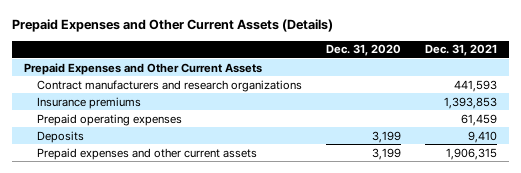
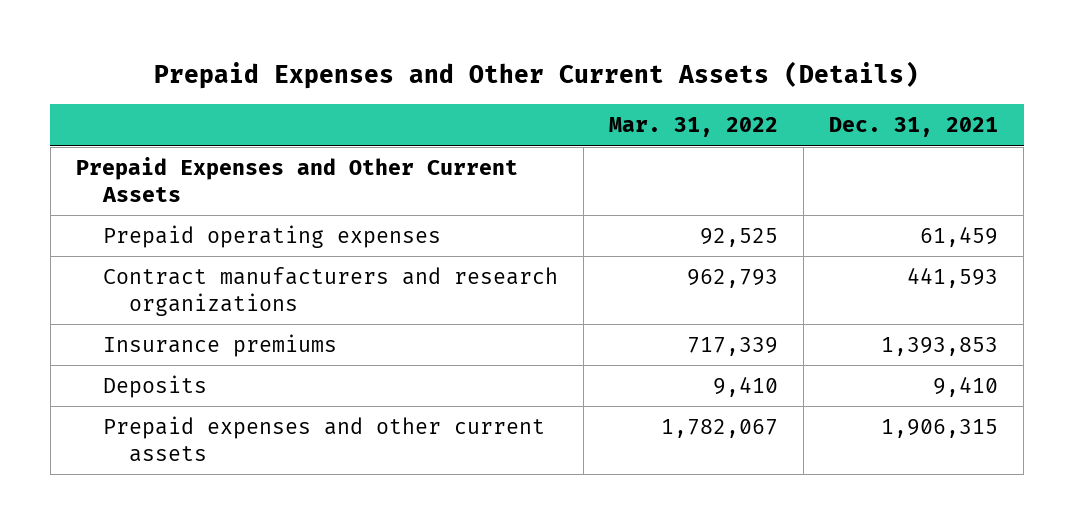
[326,44,402,57] Dec. 31, 2020 -> none
none -> [608,117,778,138] Mar. 31, 2022
[37,113,183,126] Prepaid operating expenses -> [102,225,441,249] Prepaid operating expenses

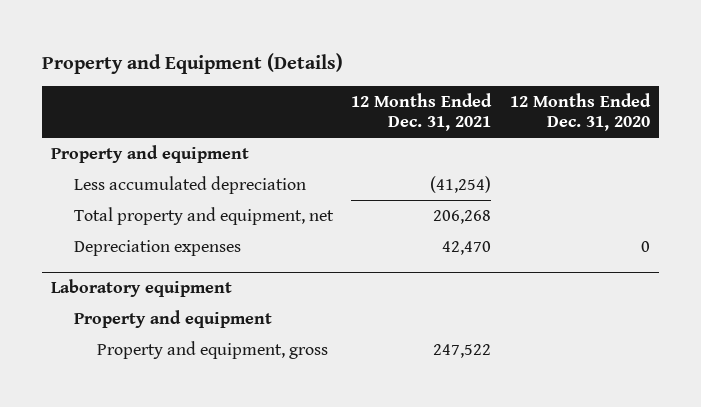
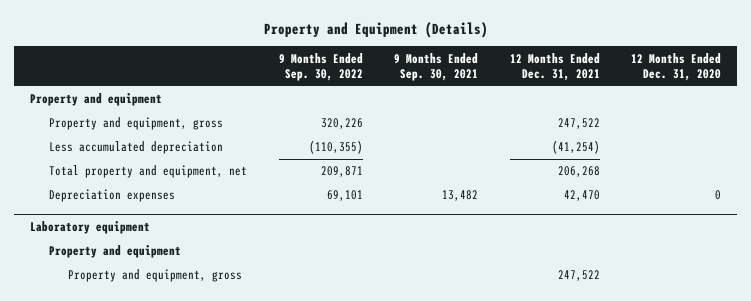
none -> [278,52,363,82] 9 Months Ended Sep. 30, 2022
none -> [394,52,479,82] 9 Months Ended Sep. 30, 2021
none -> [49,117,224,131] Property and equipment, gross

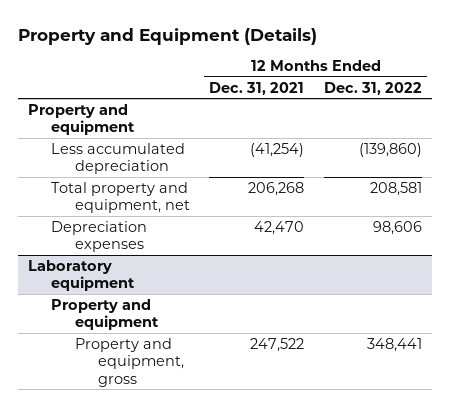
[278,52,363,82] 9 Months Ended Sep. 30, 2022 -> none
[394,52,479,82] 9 Months Ended Sep. 30, 2021 -> none
[631,52,722,82] 12 Months Ended Dec. 31, 2020 -> none
none -> [324,81,423,95] Dec. 31, 2022
[49,117,224,131] Property and equipment, gross -> none

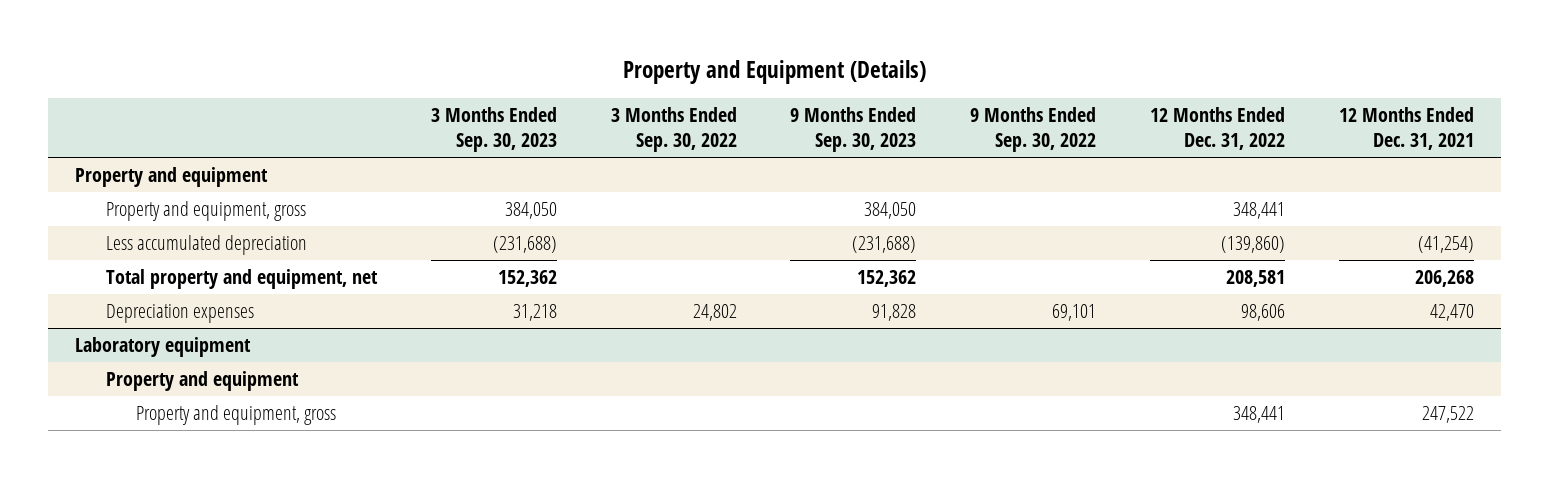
none -> [430,106,557,153] 3 Months Ended Sep. 30, 2023
none -> [610,106,737,153] 3 Months Ended Sep. 30, 2022
none -> [790,106,917,153] 9 Months Ended Sep. 30, 2023
none -> [970,106,1097,153] 9 Months Ended Sep. 30, 2022
none -> [105,200,306,221] Property and equipment, gross

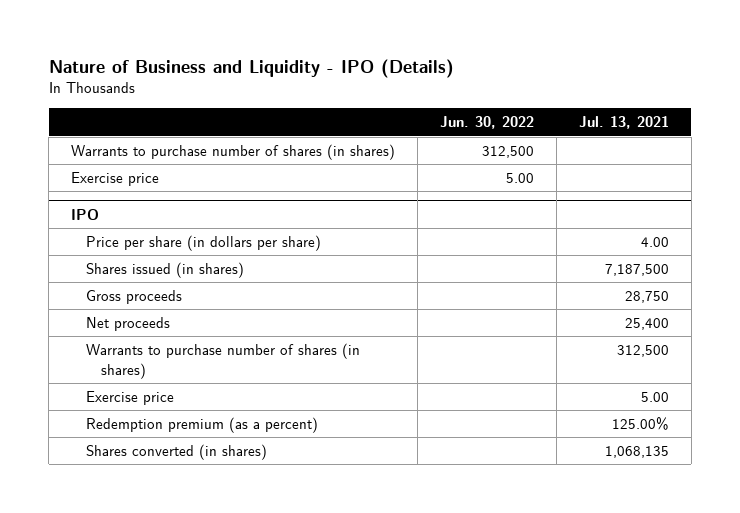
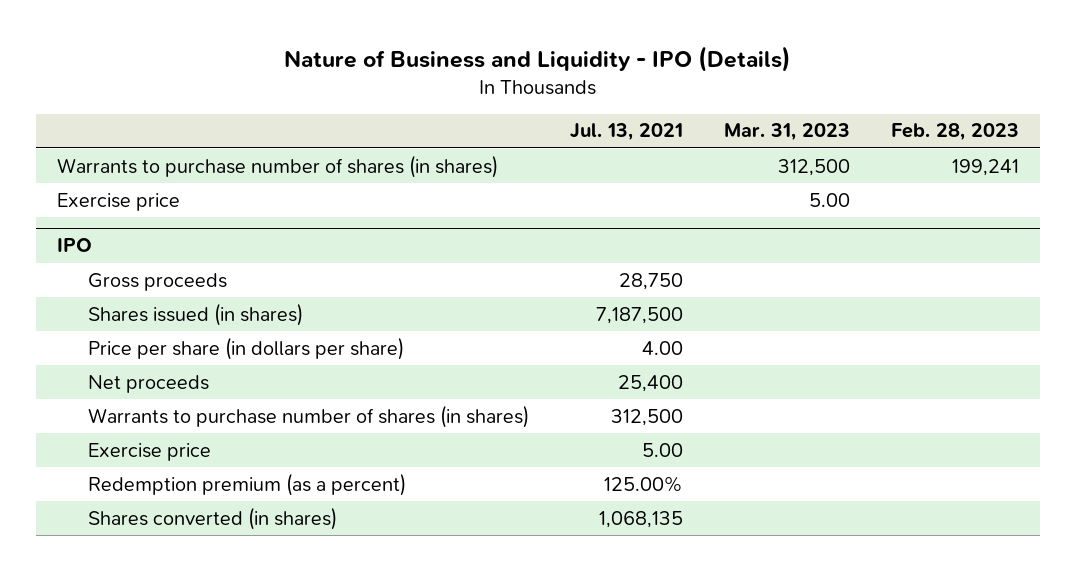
[440,116,535,130] Jun. 30, 2022 -> none
none -> [723,123,850,142] Mar. 31, 2023
none -> [891,123,1020,142] Feb. 28, 2023
[86,261,245,278] Shares issued (in shares) -> [87,302,303,326] Shares issued (in shares)
[86,234,322,251] Price per share (in dollars per share) -> [87,336,404,360] Price per share (in dollars per share)

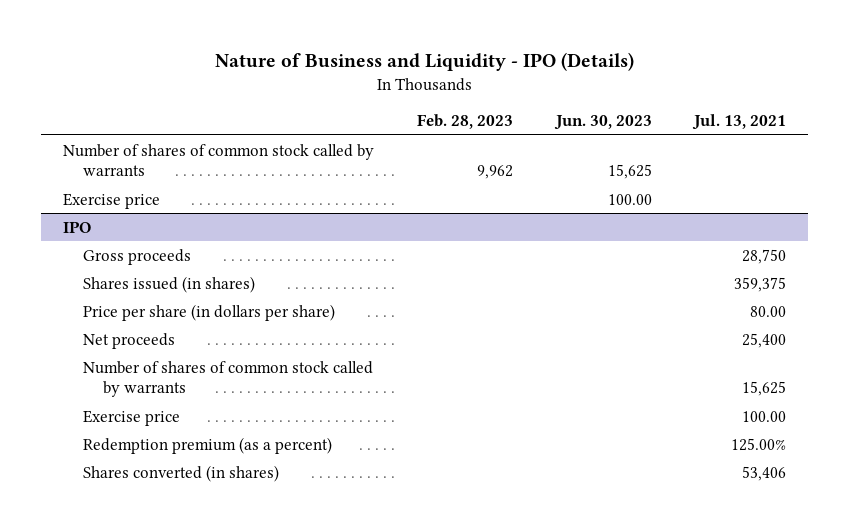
[723,123,850,142] Mar. 31, 2023 -> none
none -> [553,115,652,131] Jun. 30, 2023
[56,154,498,178] Warrants to purchase number of shares (in shares) -> [62,143,374,177] Number of shares of common stock called by warrants
[952,158,1020,176] 199,241 -> [476,165,513,180] 9,962
[595,306,683,324] 7,187,500 -> [734,276,787,292] 359,375
[641,340,683,355] 4.00 -> [750,305,787,317] 80.00
[87,404,529,428] Warrants to purchase number of shares (in shares) -> [82,360,373,398] Number of shares of common stock called by warrants
[610,408,683,426] 312,500 -> [742,381,787,397] 15,625
[641,442,683,457] 5.00 -> [742,410,787,422] 100.00
[598,510,683,528] 1,068,135 -> [742,465,787,481] 53,406

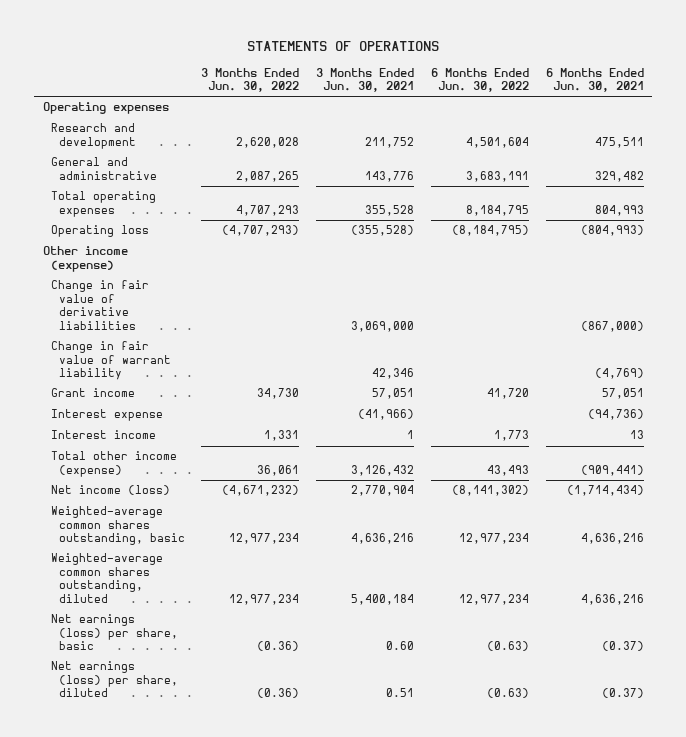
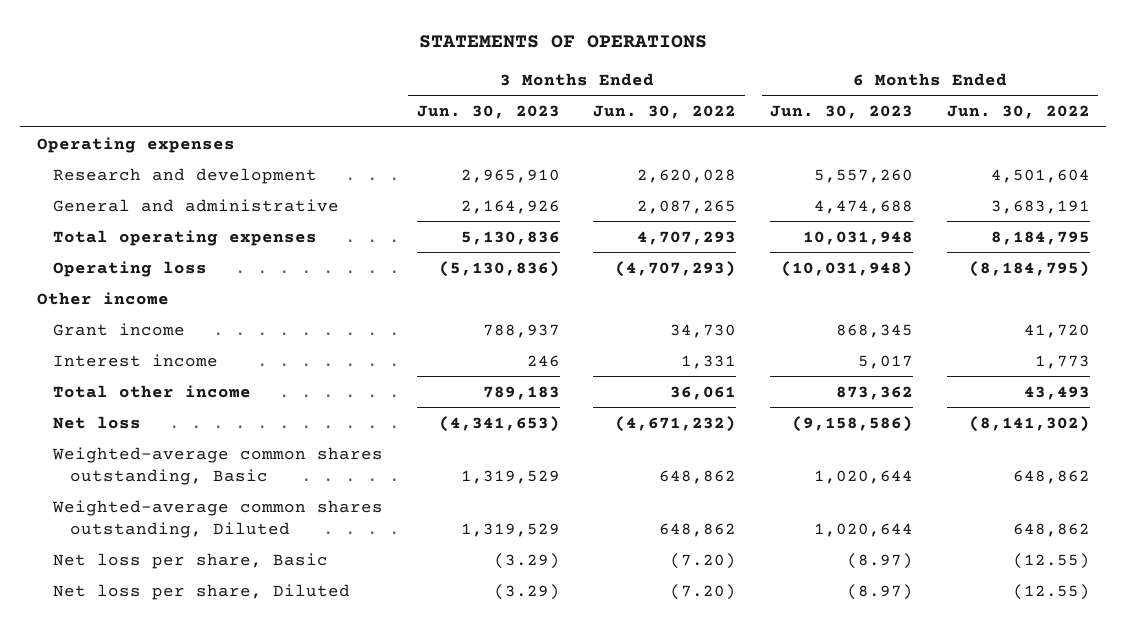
[316,67,415,93] 3 Months Ended Jun. 30, 2021 -> none
[545,67,644,93] 6 Months Ended Jun. 30, 2021 -> none
none -> [416,105,560,120] Jun. 30, 2023
none -> [770,105,914,120] Jun. 30, 2023
[50,280,149,330] Change in fair value of derivative liabilities -> none
[50,341,171,381] Change in fair value of warrant liability -> none
[42,246,128,272] Other income (expense) -> [36,291,169,305] Other income
[50,409,163,422] Interest expense -> none
[50,451,177,477] Total other income (expense) -> [53,384,252,398] Total other income
[50,485,170,496] Net income (loss) -> [53,415,142,429] Net loss
[50,506,185,546] Weighted-average common shares outstanding, basic -> [52,446,384,485] Weighted-average common shares outstanding, Basic
[229,533,300,545] 12,977,234 -> [659,469,737,484] 648,862
[458,533,529,545] 12,977,234 -> [1012,469,1090,484] 648,862
[50,553,163,603] Weighted-average common shares outstanding, diluted -> [52,499,384,538] Weighted-average common shares outstanding, Diluted
[229,593,300,605] 12,977,234 -> [659,522,737,537] 648,862
[458,593,529,605] 12,977,234 -> [1012,522,1090,537] 648,862
[50,614,178,651] Net earnings (loss) per share, basic -> [53,552,329,569] Net loss per share, Basic
[257,641,300,652] (0.36) -> [670,552,737,569] (7.20)
[486,641,529,652] (0.63) -> [1012,552,1090,569] (12.55)
[50,661,178,698] Net earnings (loss) per share, diluted -> [53,583,351,600] Net loss per share, Diluted
[257,688,300,699] (0.36) -> [670,583,737,600] (7.20)
[486,688,529,699] (0.63) -> [1012,583,1090,600] (12.55)

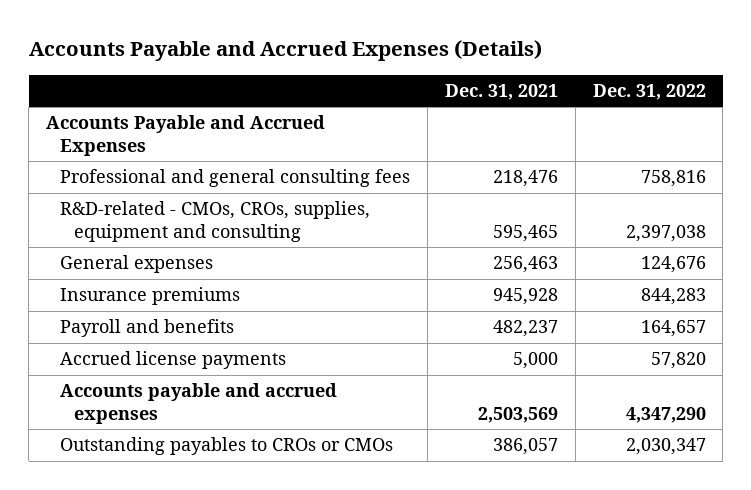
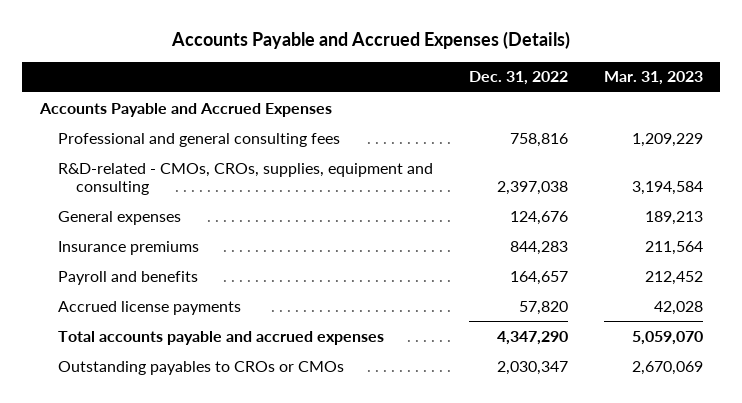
[444,83,558,100] Dec. 31, 2021 -> none
none -> [603,71,703,86] Mar. 31, 2023
[59,383,337,424] Accounts payable and accrued expenses -> [57,330,384,345] Total accounts payable and accrued expenses

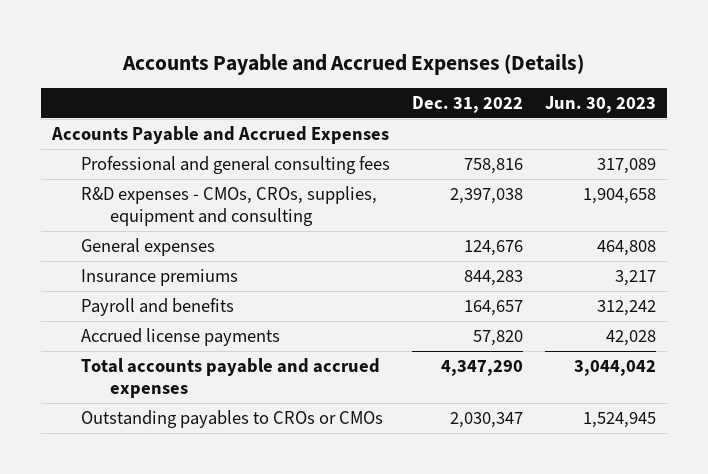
[603,71,703,86] Mar. 31, 2023 -> none
none -> [545,96,657,114] Jun. 30, 2023
[57,162,433,195] R&D-related - CMOs, CROs, supplies, equipment and consulting -> [80,185,377,227] R&D expenses - CMOs, CROs, supplies, equipment and consulting

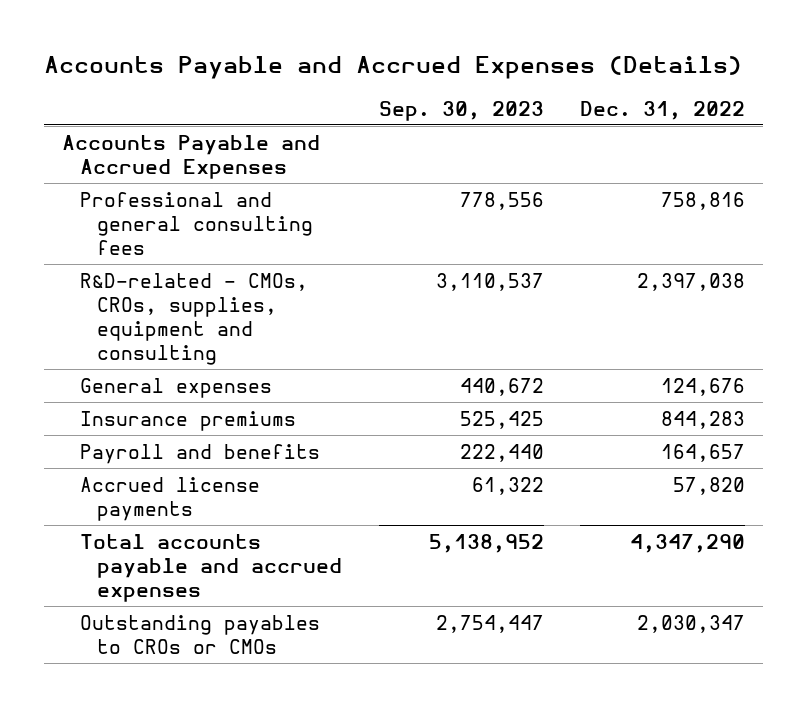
[545,96,657,114] Jun. 30, 2023 -> none
none -> [378,100,544,121] Sep. 30, 2023
[80,185,377,227] R&D expenses - CMOs, CROs, supplies, equipment and consulting -> [79,272,308,365] R&D-related - CMOs, CROs, supplies, equipment and consulting

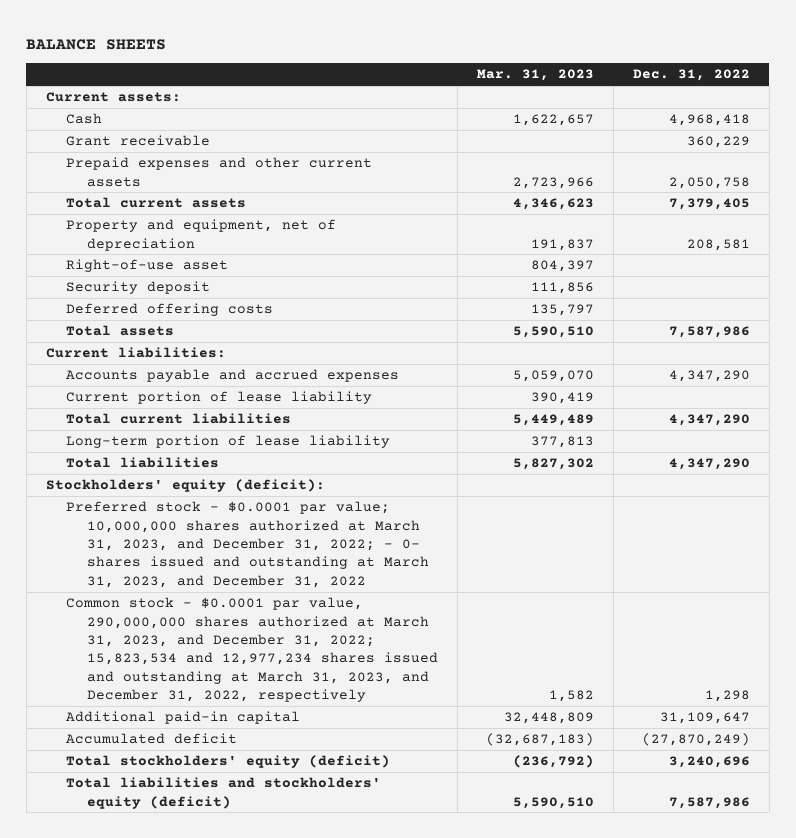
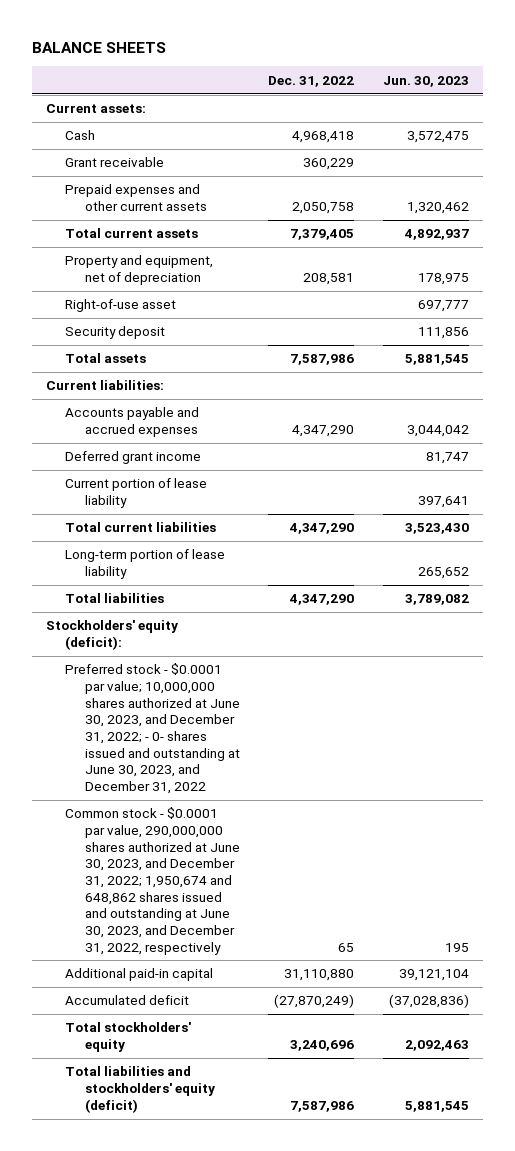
[476,69,594,82] Mar. 31, 2023 -> none
none -> [382,75,469,87] Jun. 30, 2023
[66,303,274,317] Deferred offering costs -> none
none -> [65,451,202,465] Deferred grant income
[66,501,429,588] Preferred stock - $0.0001 par value; 10,000,000 shares authorized at March 31, 2023, and December 31, 2022; - 0- shares issued and outstanding at March 31, 2023, and December 31, 2022 -> [65,663,240,794] Preferred stock - $0.0001 par value; 10,000,000 shares authorized at June 30, 2023, and December 31, 2022; - 0- shares issued and outstanding at June 30, 2023, and December 31, 2022
[66,597,438,703] Common stock - $0.0001 par value, 290,000,000 shares authorized at March 31, 2023, and December 31, 2022; 15,823,534 and 12,977,234 shares issued and outstanding at March 31, 2023, and December 31, 2022, respectively -> [65,807,240,955] Common stock - $0.0001 par value, 290,000,000 shares authorized at June 30, 2023, and December 31, 2022; 1,950,674 and 648,862 shares issued and outstanding at June 30, 2023, and December 31, 2022, respectively
[704,690,750,703] 1,298 -> [338,942,355,952] 65
[659,712,750,725] 31,109,647 -> [284,969,355,982] 31,110,880
[66,755,391,769] Total stockholders' equity (deficit) -> [65,1022,192,1053] Total stockholders' equity

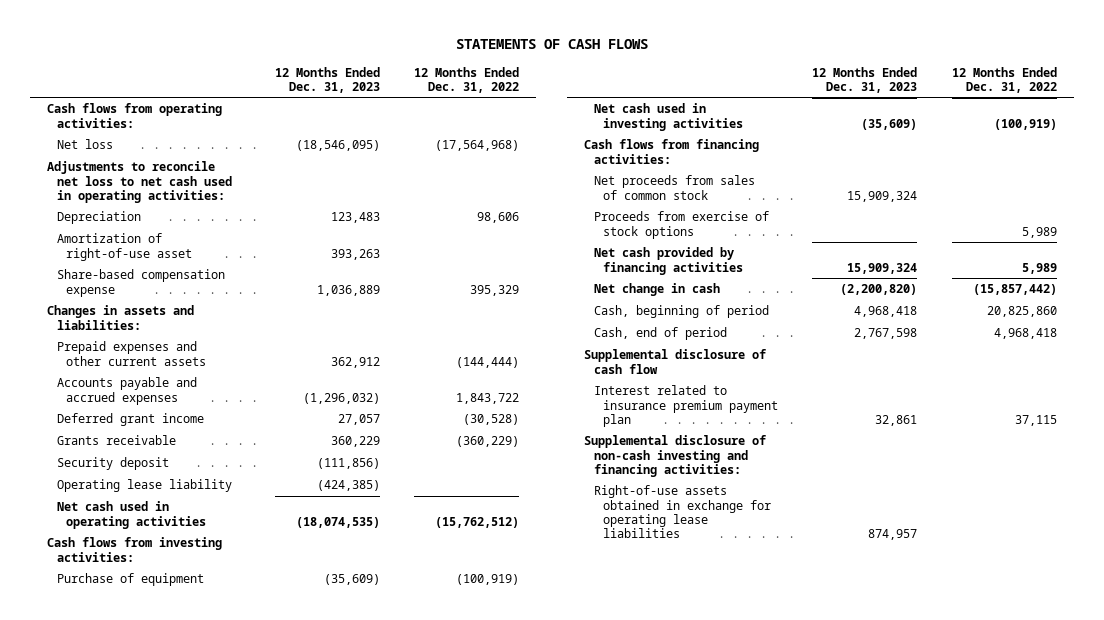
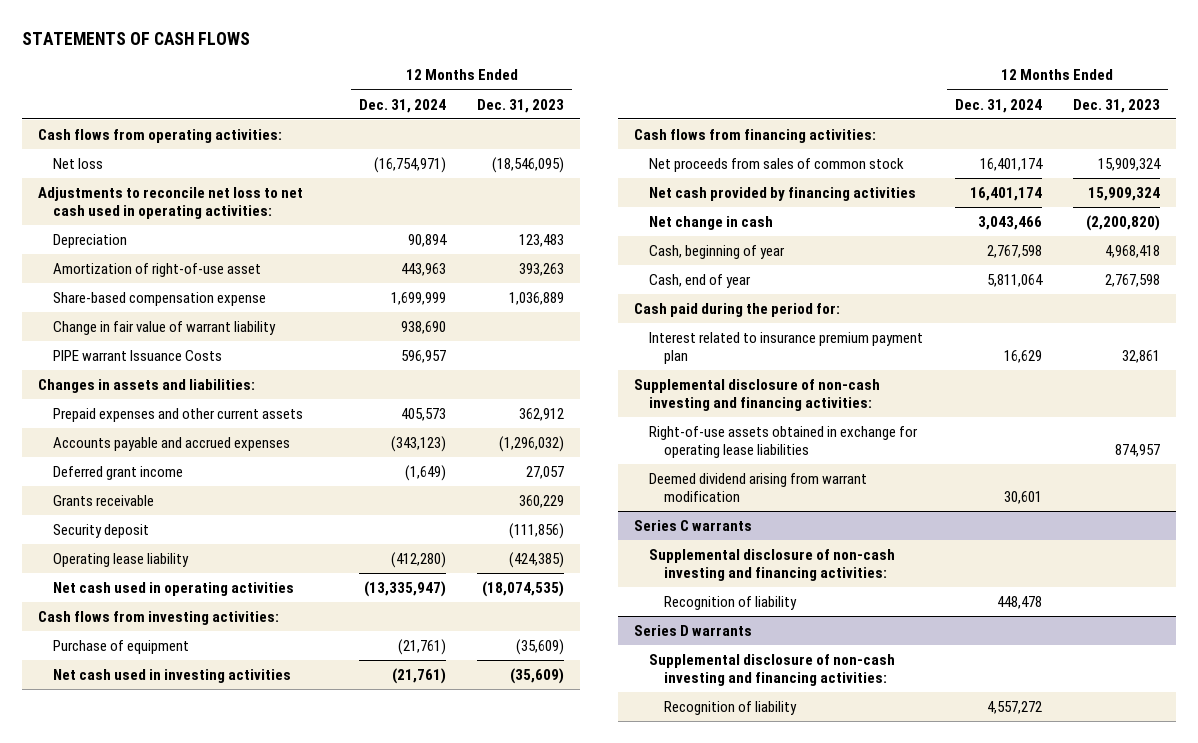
[414,66,520,93] 12 Months Ended Dec. 31, 2022 -> none
none -> [358,98,446,113] Dec. 31, 2024
none -> [53,320,277,335] Change in fair value of warrant liability
none -> [53,349,223,361] PIPE warrant Issuance Costs
[593,211,769,239] Proceeds from exercise of stock options -> none
[593,305,769,319] Cash, beginning of period -> [648,244,785,259] Cash, beginning of year
[593,327,727,341] Cash, end of period -> [648,273,751,288] Cash, end of year
[584,349,767,374] Supplemental disclosure of cash flow -> [633,302,840,317] Cash paid during the period for:
none -> [648,472,867,503] Deemed dividend arising from warrant modification
none -> [633,519,752,531] Series C warrants
none -> [648,548,895,582] Supplemental disclosure of non-cash investing and financing activities:
none -> [664,595,798,610] Recognition of liability
none -> [633,624,752,636] Series D warrants
none -> [648,653,895,687] Supplemental disclosure of non-cash investing and financing activities:
none -> [664,700,798,715] Recognition of liability

